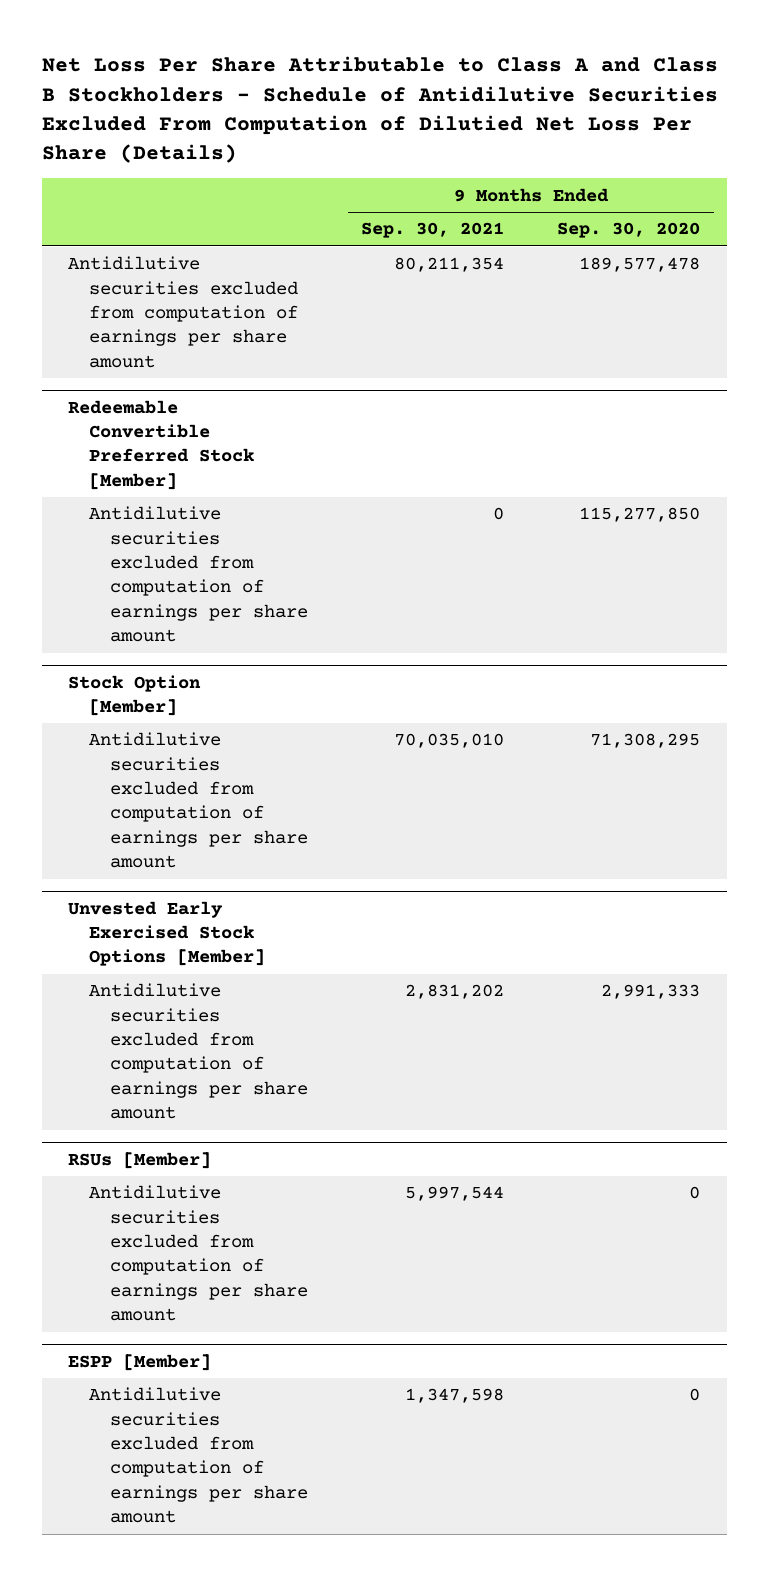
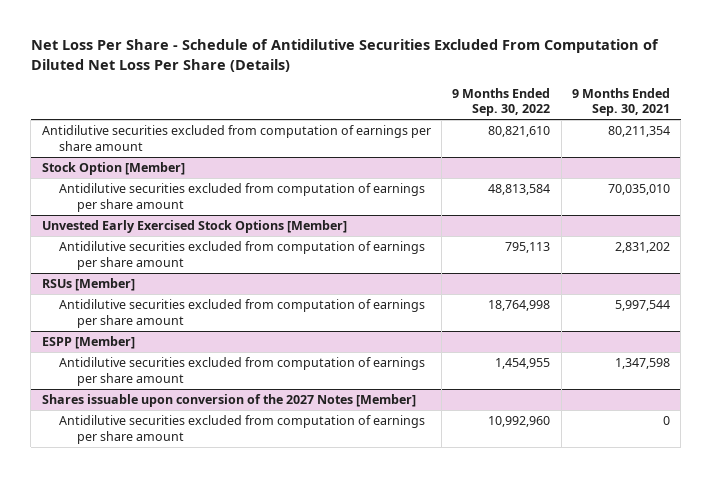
[41,56,718,164] Net Loss Per Share Attributable to Class A and Class B Stockholders - Schedule of Antidilutive Securities Excluded From Computation of Dilutied Net Loss Per Share (Details) -> [30,39,659,72] Net Loss Per Share - Schedule of Antidilutive Securities Excluded From Computation of Diluted Net Loss Per Share (Details)
[557,222,701,239] Sep. 30, 2020 -> none
none -> [452,87,551,117] 9 Months Ended Sep. 30, 2022
[68,399,255,490] Redeemable Convertible Preferred Stock [Member] -> none
[89,506,309,643] Antidilutive securities excluded from computation of earnings per share amount -> none
none -> [41,394,416,408] Shares issuable upon conversion of the 2027 Notes [Member]
none -> [59,415,426,444] Antidilutive securities excluded from computation of earnings per share amount

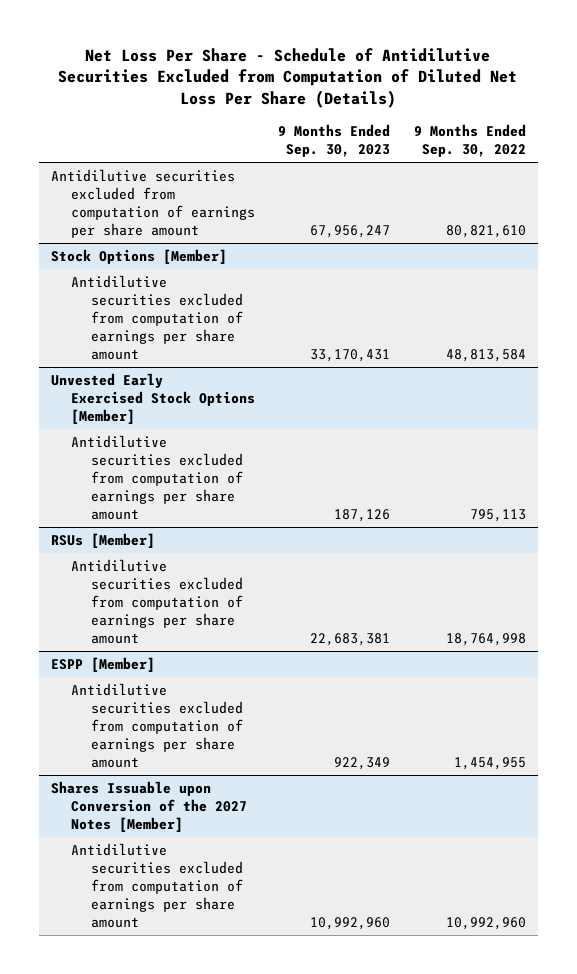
[30,39,659,72] Net Loss Per Share - Schedule of Antidilutive Securities Excluded From Computation of Diluted Net Loss Per Share (Details) -> [58,47,518,109] Net Loss Per Share - Schedule of Antidilutive Securities Excluded from Computation of Diluted Net Loss Per Share (Details)
[571,87,670,117] 9 Months Ended Sep. 30, 2021 -> none
none -> [278,124,391,158] 9 Months Ended Sep. 30, 2023
[41,162,185,176] Stock Option [Member] -> [50,248,227,264] Stock Options [Member]
[41,394,416,408] Shares issuable upon conversion of the 2027 Notes [Member] -> [50,780,247,832] Shares Issuable upon Conversion of the 2027 Notes [Member]

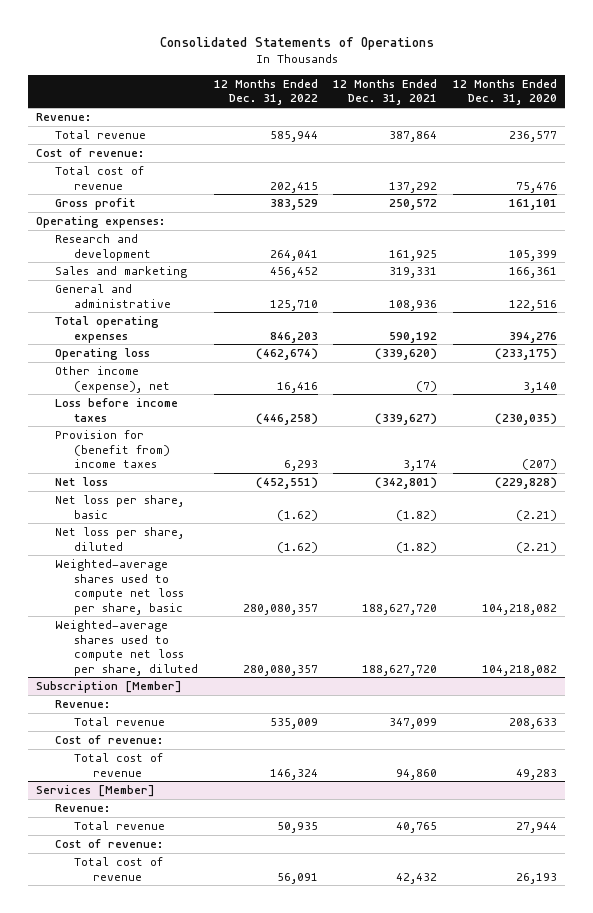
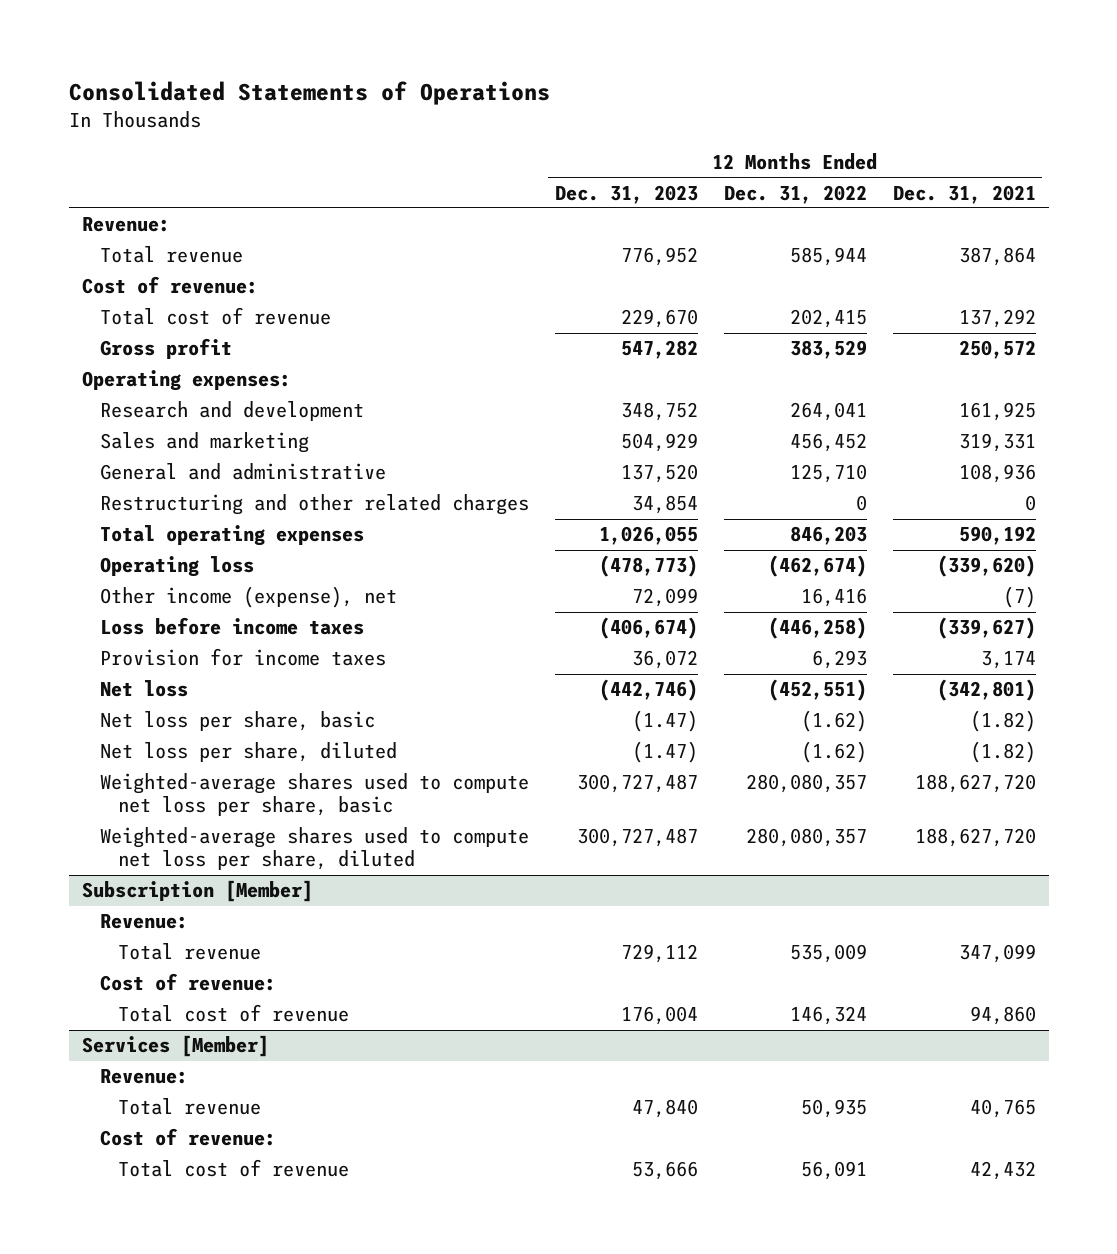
[453,78,558,106] 12 Months Ended Dec. 31, 2020 -> none
none -> [554,184,698,204] Dec. 31, 2023
none -> [99,494,529,516] Restructuring and other related charges
[55,430,170,469] Provision for (benefit from) income taxes -> [99,648,386,667] Provision for income taxes

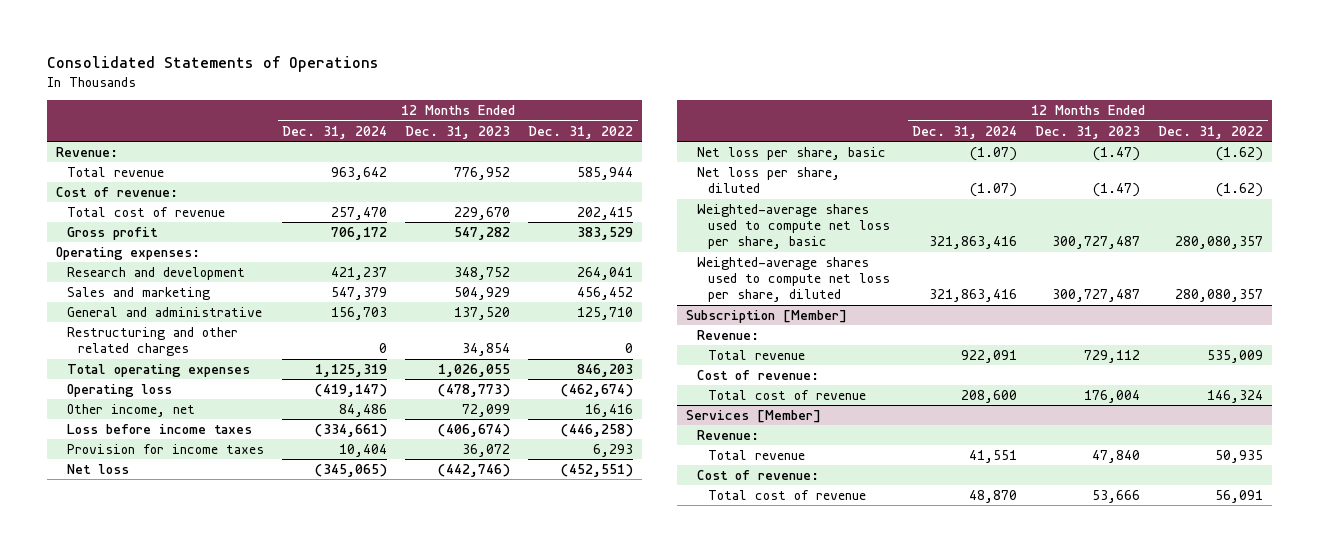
[892,184,1036,204] Dec. 31, 2021 -> none
none -> [282,125,388,139] Dec. 31, 2024
[99,586,397,609] Other income (expense), net -> [67,403,196,417] Other income, net

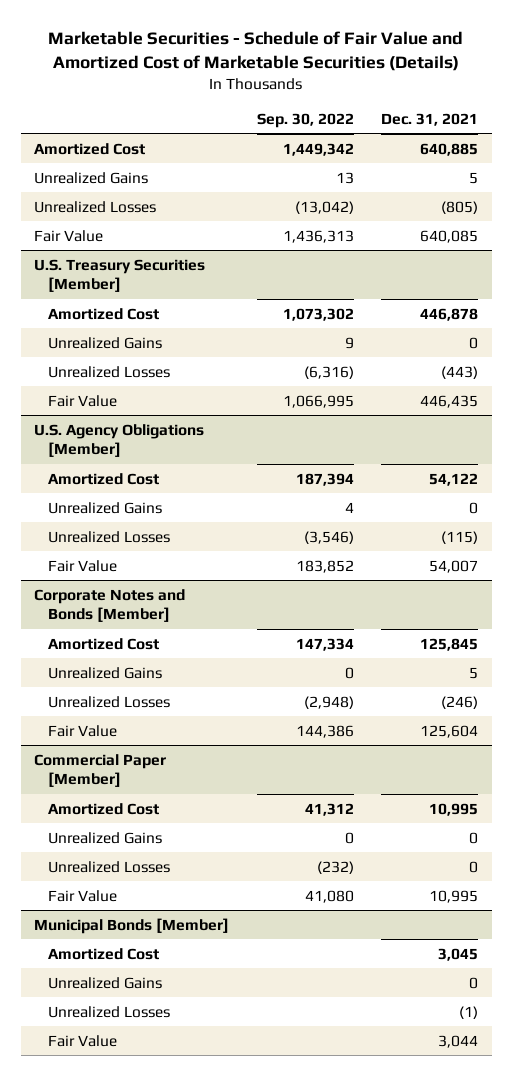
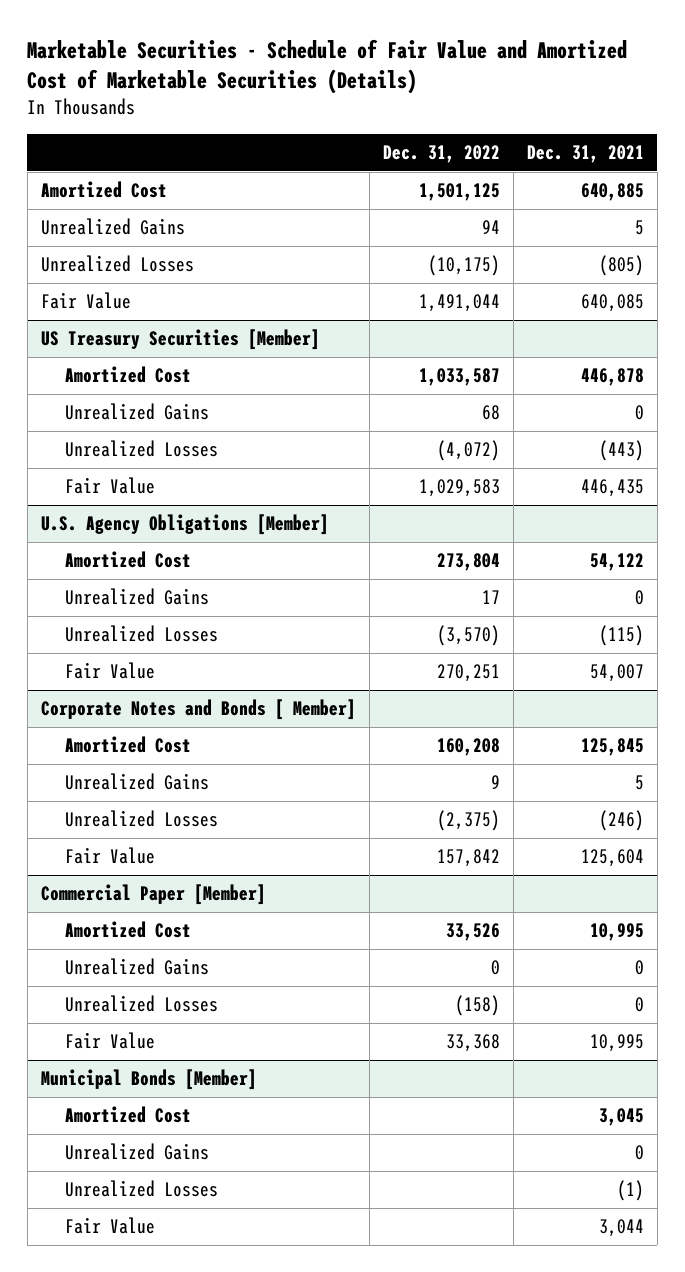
[256,112,354,128] Sep. 30, 2022 -> none
none -> [382,145,500,164] Dec. 31, 2022
[34,258,206,293] U.S. Treasury Securities [Member] -> [40,329,320,351] US Treasury Securities [Member]
[34,588,186,623] Corporate Notes and Bonds [Member] -> [40,699,356,721] Corporate Notes and Bonds [ Member]

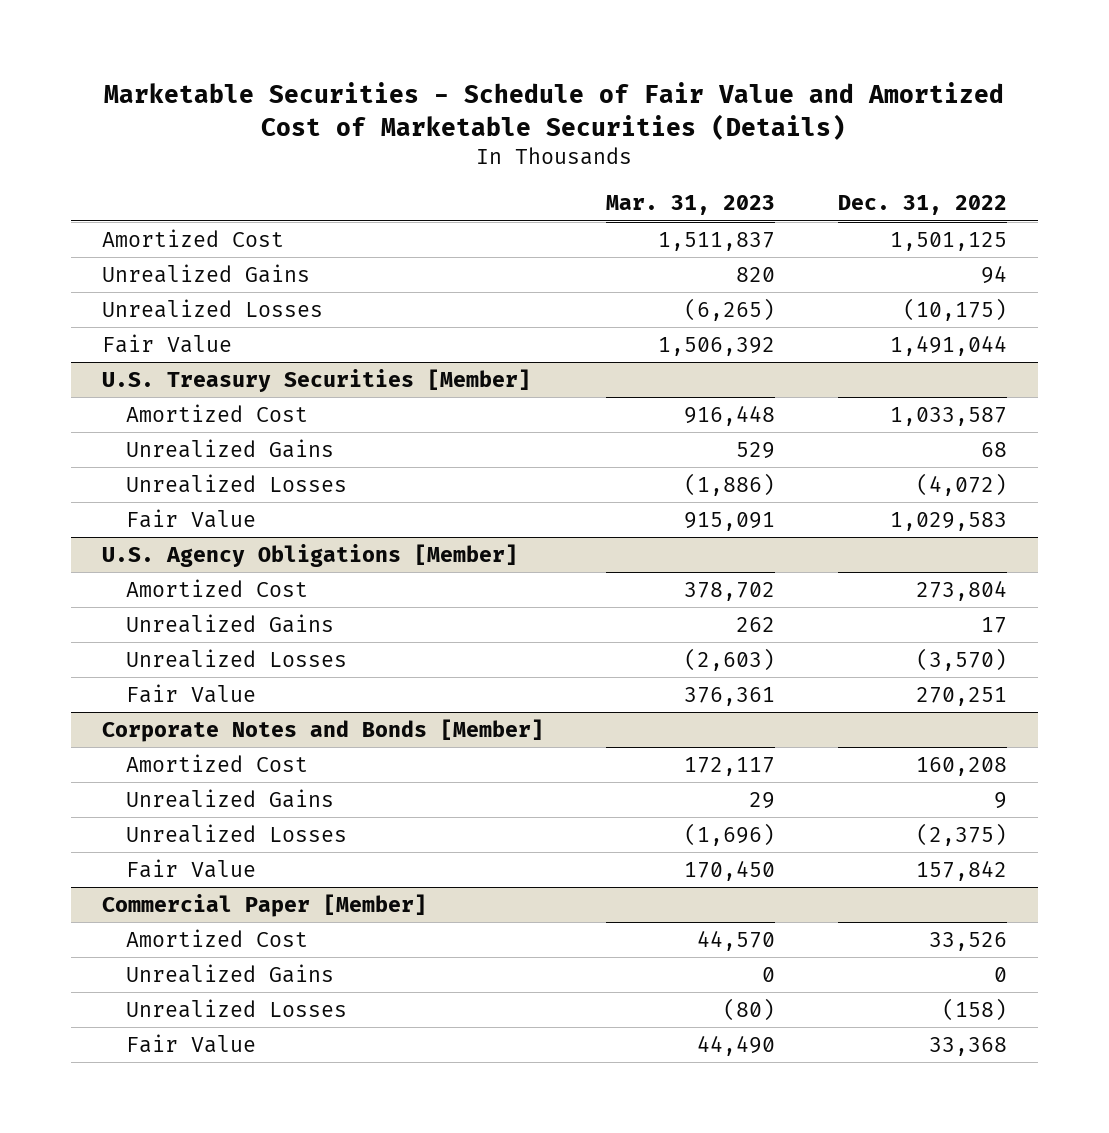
[526,145,644,164] Dec. 31, 2021 -> none
none -> [606,195,776,216] Mar. 31, 2023
[40,329,320,351] US Treasury Securities [Member] -> [102,369,532,393] U.S. Treasury Securities [Member]
[40,699,356,721] Corporate Notes and Bonds [ Member] -> [102,719,545,743] Corporate Notes and Bonds [Member]
[40,1069,257,1091] Municipal Bonds [Member] -> none
[65,1106,192,1124] Amortized Cost -> none
[65,1143,210,1161] Unrealized Gains -> none
[65,1180,219,1198] Unrealized Losses -> none
[65,1217,156,1235] Fair Value -> none

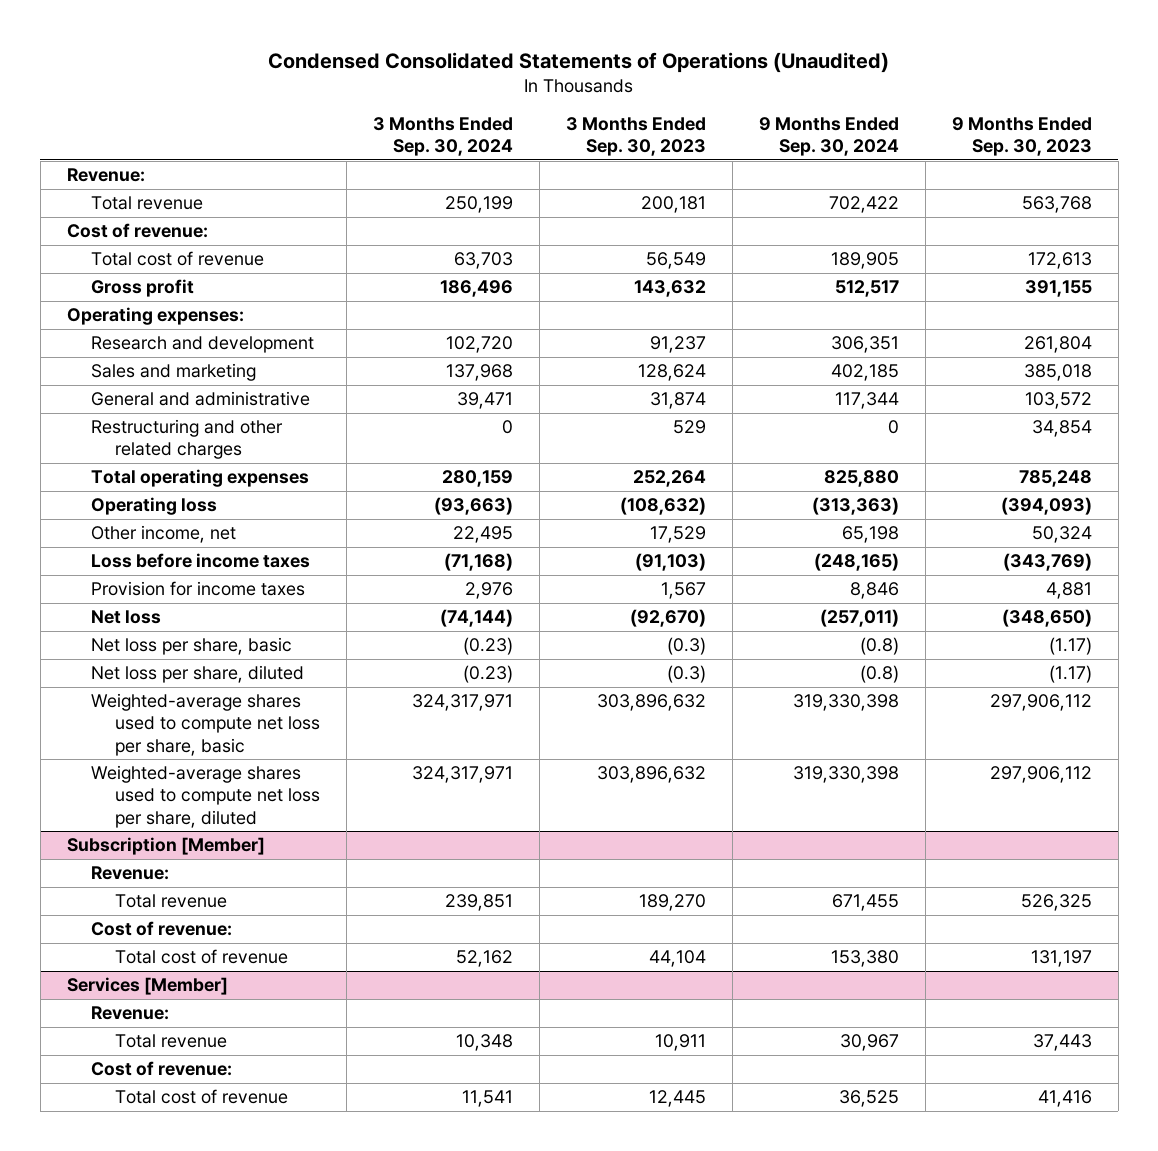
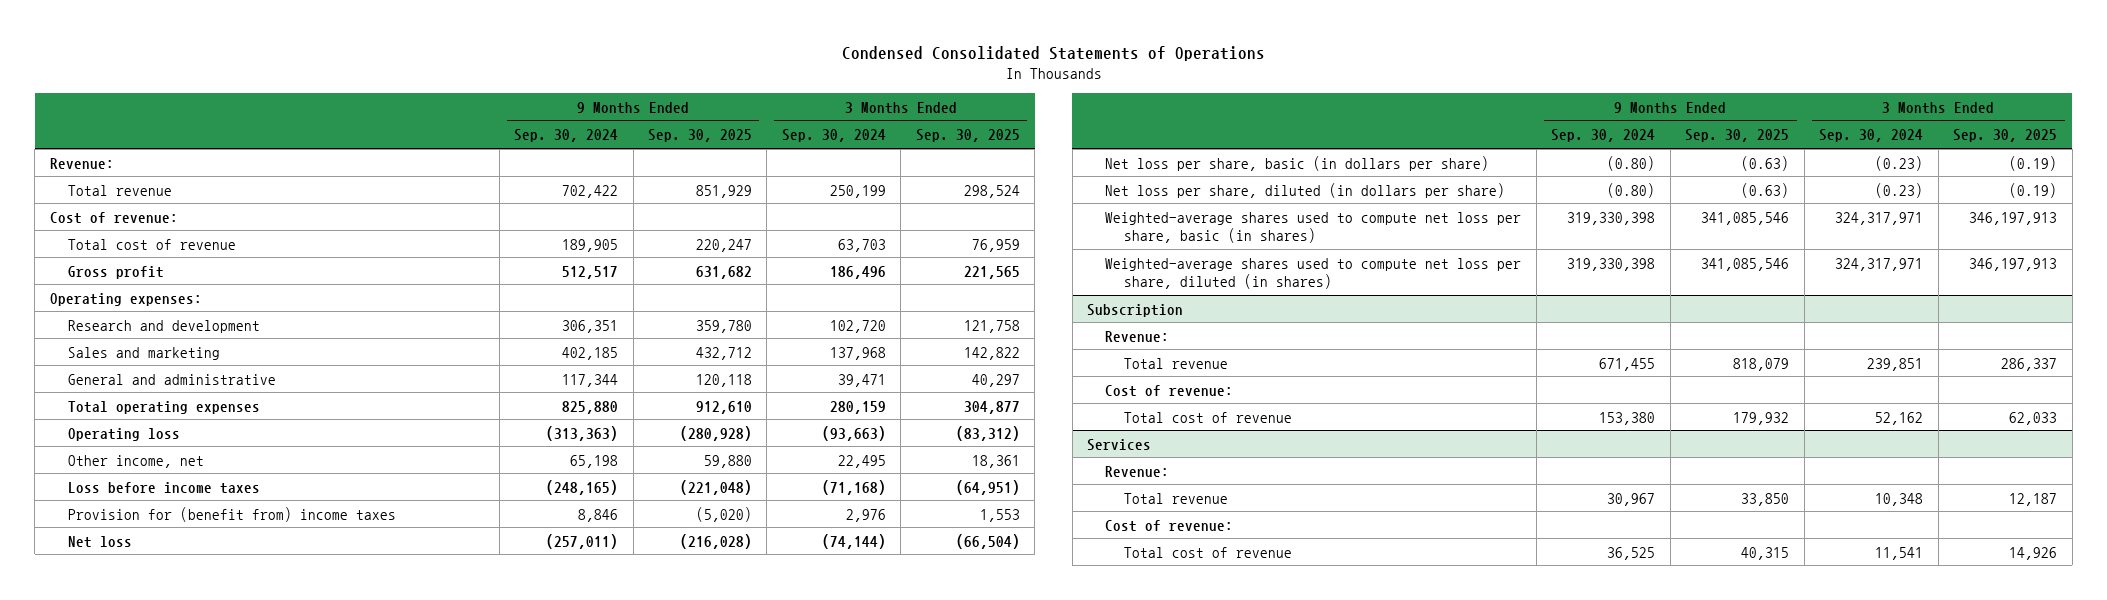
[268,51,890,73] Condensed Consolidated Statements of Operations (Unaudited) -> [841,46,1265,62] Condensed Consolidated Statements of Operations
[566,116,707,157] 3 Months Ended Sep. 30, 2023 -> none
[951,116,1092,157] 9 Months Ended Sep. 30, 2023 -> none
none -> [647,129,752,143] Sep. 30, 2025
none -> [915,129,1020,143] Sep. 30, 2025
[90,419,283,460] Restructuring and other related charges -> none
[90,581,305,597] Provision for income taxes -> [68,506,397,522] Provision for (benefit from) income taxes
[90,637,292,656] Net loss per share, basic -> [1105,155,1490,171] Net loss per share, basic (in dollars per share)
[859,637,899,656] (0.8) -> [1607,155,1656,171] (0.80)
[90,665,304,684] Net loss per share, diluted -> [1105,182,1506,198] Net loss per share, diluted (in dollars per share)
[859,665,899,684] (0.8) -> [1607,182,1656,198] (0.80)
[90,693,321,756] Weighted-average shares used to compute net loss per share, basic -> [1105,211,1522,243] Weighted-average shares used to compute net loss per share, basic (in shares)
[90,765,321,828] Weighted-average shares used to compute net loss per share, diluted -> [1105,257,1522,289] Weighted-average shares used to compute net loss per share, diluted (in shares)
[66,837,265,856] Subscription [Member] -> [1087,303,1184,317] Subscription
[66,977,228,996] Services [Member] -> [1087,438,1152,451] Services

